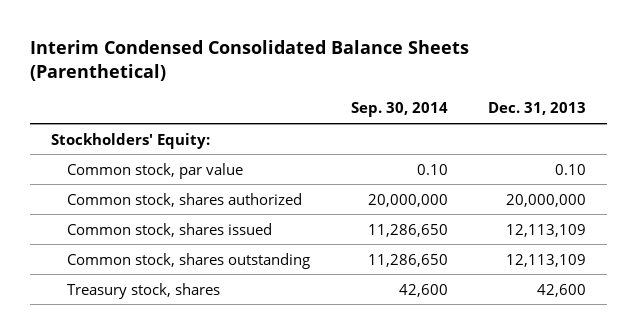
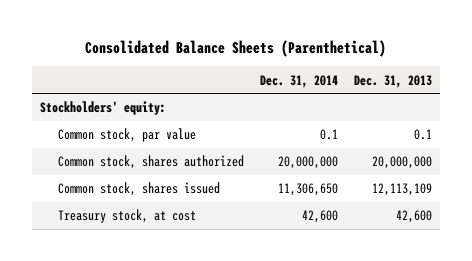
[30,39,470,81] Interim Condensed Consolidated Balance Sheets (Parenthetical) -> [85,39,387,57] Consolidated Balance Sheets (Parenthetical)
[350,102,448,118] Sep. 30, 2014 -> none
none -> [260,74,339,88] Dec. 31, 2014
[50,132,210,149] Stockholders' Equity: -> [40,101,167,116] Stockholders' equity:
[555,163,587,175] 0.10 -> [414,129,433,141] 0.1
[67,252,311,269] Common stock, shares outstanding -> none
[67,282,221,299] Treasury stock, shares -> [57,209,196,224] Treasury stock, at cost

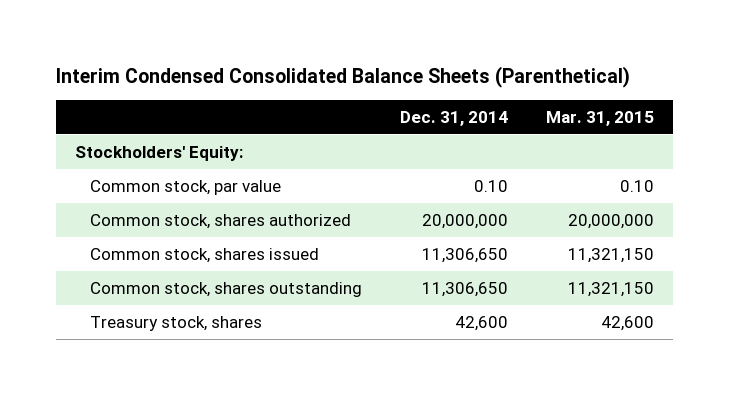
[85,39,387,57] Consolidated Balance Sheets (Parenthetical) -> [56,65,631,88] Interim Condensed Consolidated Balance Sheets (Parenthetical)
[354,74,433,88] Dec. 31, 2013 -> none
none -> [546,110,655,126] Mar. 31, 2015
[40,101,167,116] Stockholders' equity: -> [75,145,244,161] Stockholders' Equity:
[320,129,339,141] 0.1 -> [474,179,509,192] 0.10
none -> [90,281,363,297] Common stock, shares outstanding
[57,209,196,224] Treasury stock, at cost -> [90,315,263,331] Treasury stock, shares

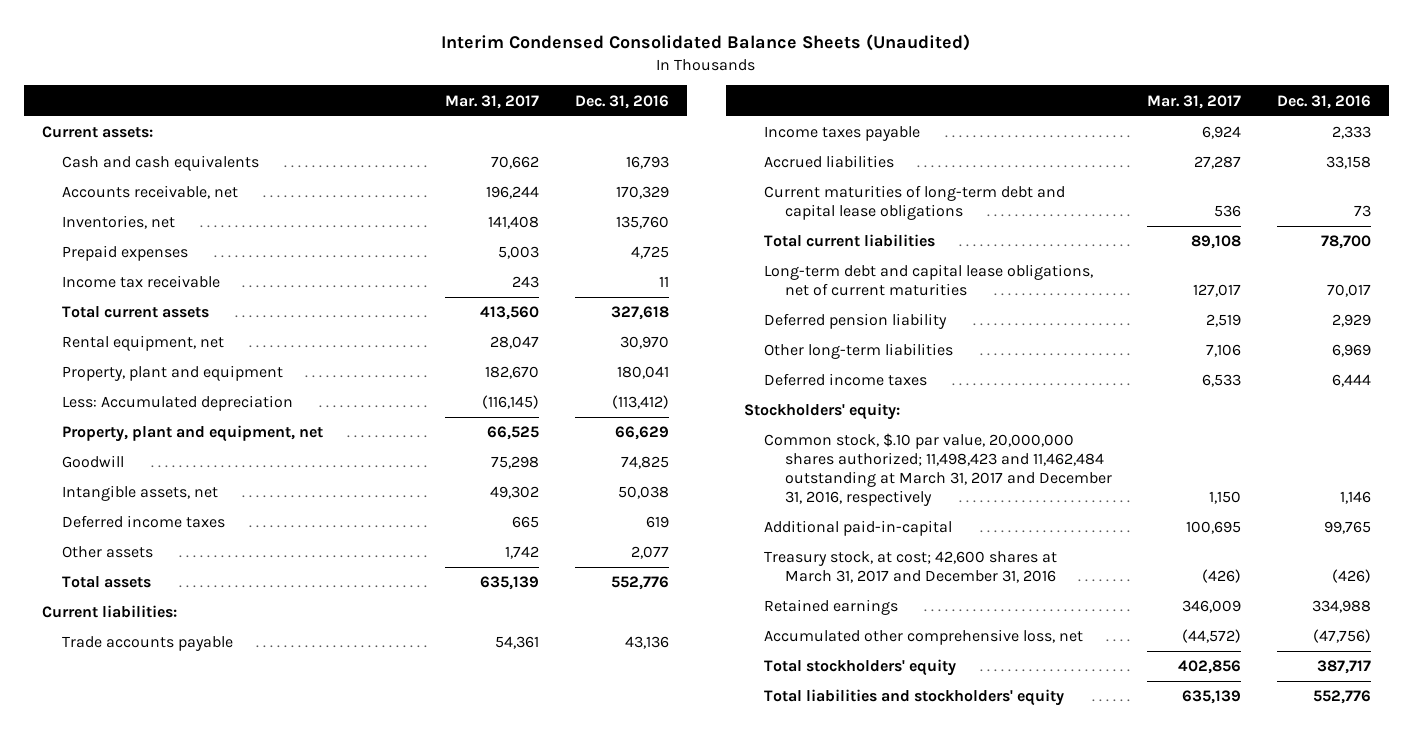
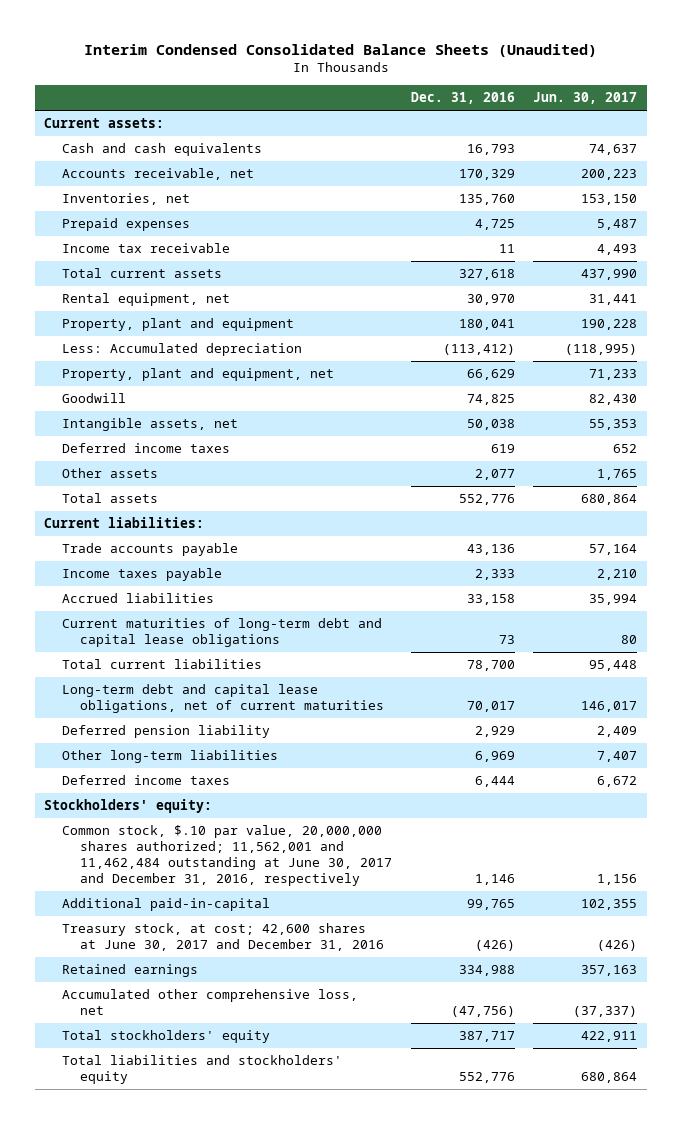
[445,94,540,109] Mar. 31, 2017 -> none
none -> [533,92,638,105] Jun. 30, 2017
[764,433,1112,506] Common stock, $.10 par value, 20,000,000 shares authorized; 11,498,423 and 11,462,484 outstanding at March 31, 2017 and December 31, 2016, respectively -> [61,825,393,886] Common stock, $.10 par value, 20,000,000 shares authorized; 11,562,001 and 11,462,484 outstanding at June 30, 2017 and December 31, 2016, respectively
[764,551,1058,583] Treasury stock, at cost; 42,600 shares at March 31, 2017 and December 31, 2016 -> [61,923,385,952] Treasury stock, at cost; 42,600 shares at June 30, 2017 and December 31, 2016

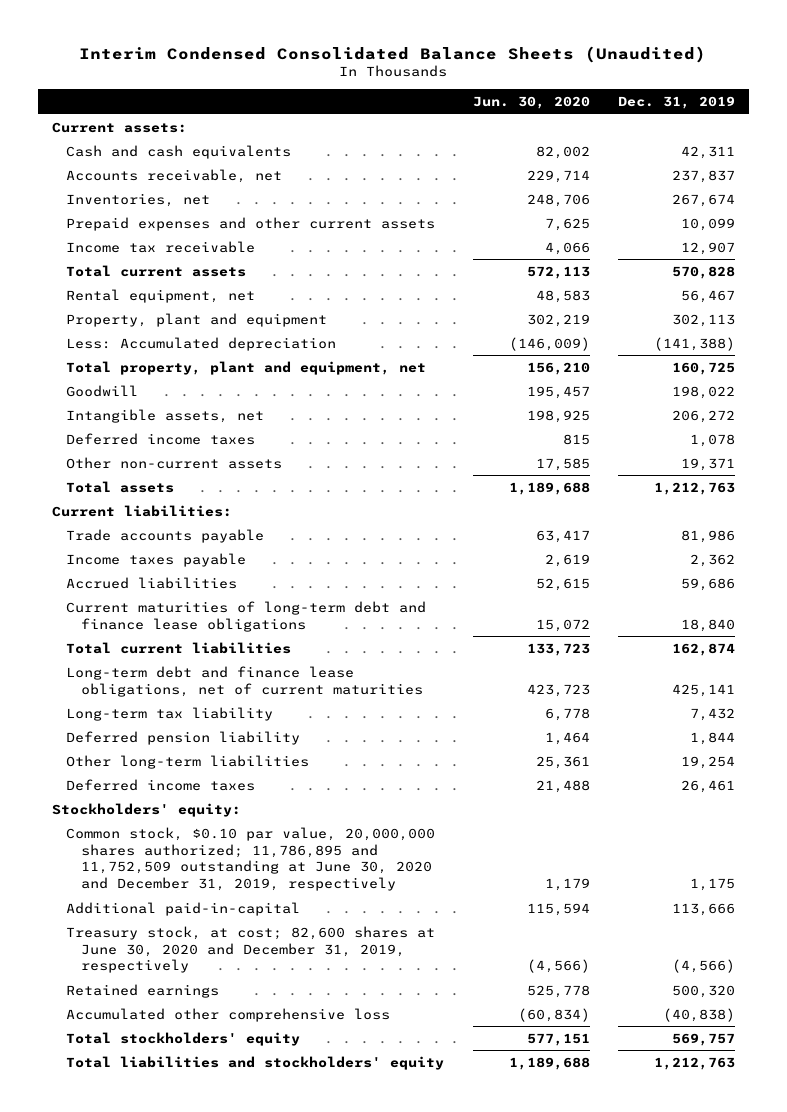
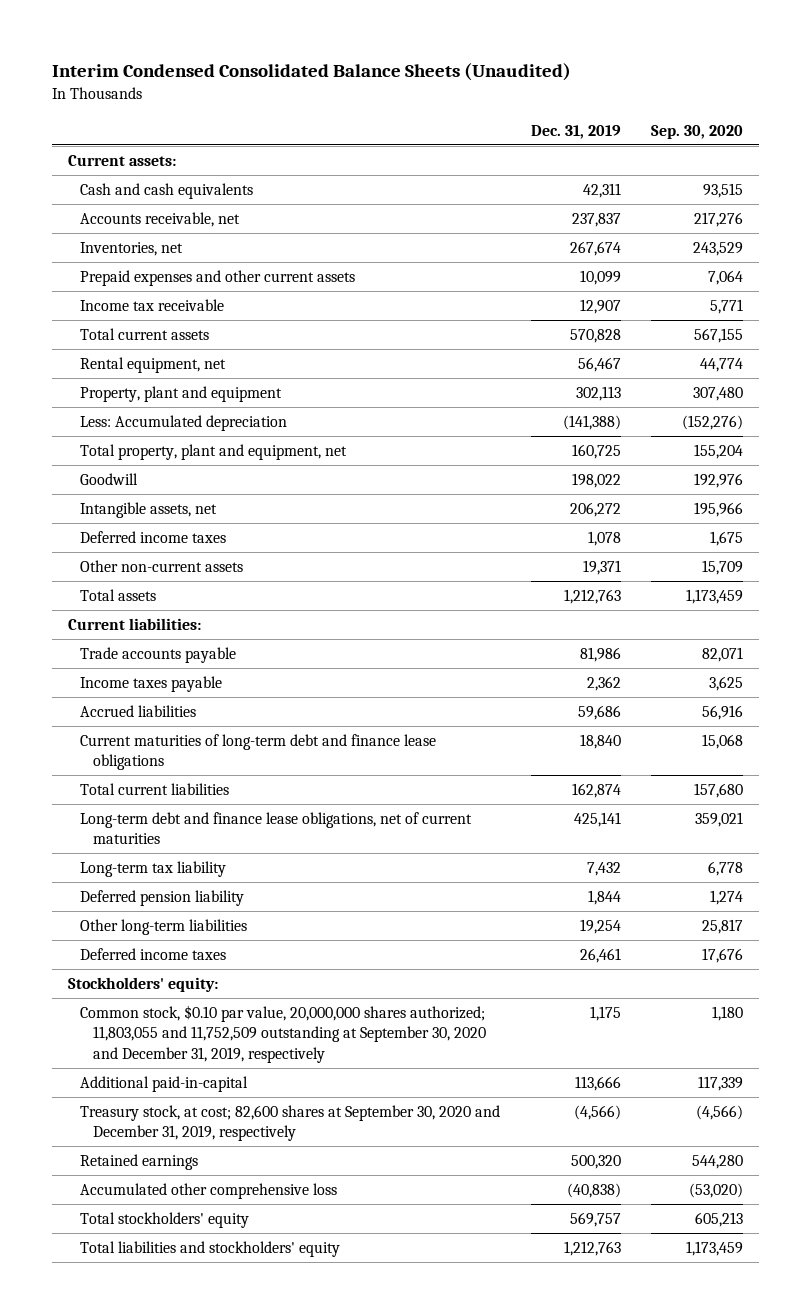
[472,96,590,110] Jun. 30, 2020 -> none
none -> [651,124,744,139] Sep. 30, 2020
[66,826,436,892] Common stock, $0.10 par value, 20,000,000 shares authorized; 11,786,895 and 11,752,509 outstanding at June 30, 2020 and December 31, 2019, respectively -> [80,1004,486,1063] Common stock, $0.10 par value, 20,000,000 shares authorized; 11,803,055 and 11,752,509 outstanding at September 30, 2020 and December 31, 2019, respectively
[66,925,436,974] Treasury stock, at cost; 82,600 shares at June 30, 2020 and December 31, 2019, respectively -> [80,1104,501,1142] Treasury stock, at cost; 82,600 shares at September 30, 2020 and December 31, 2019, respectively

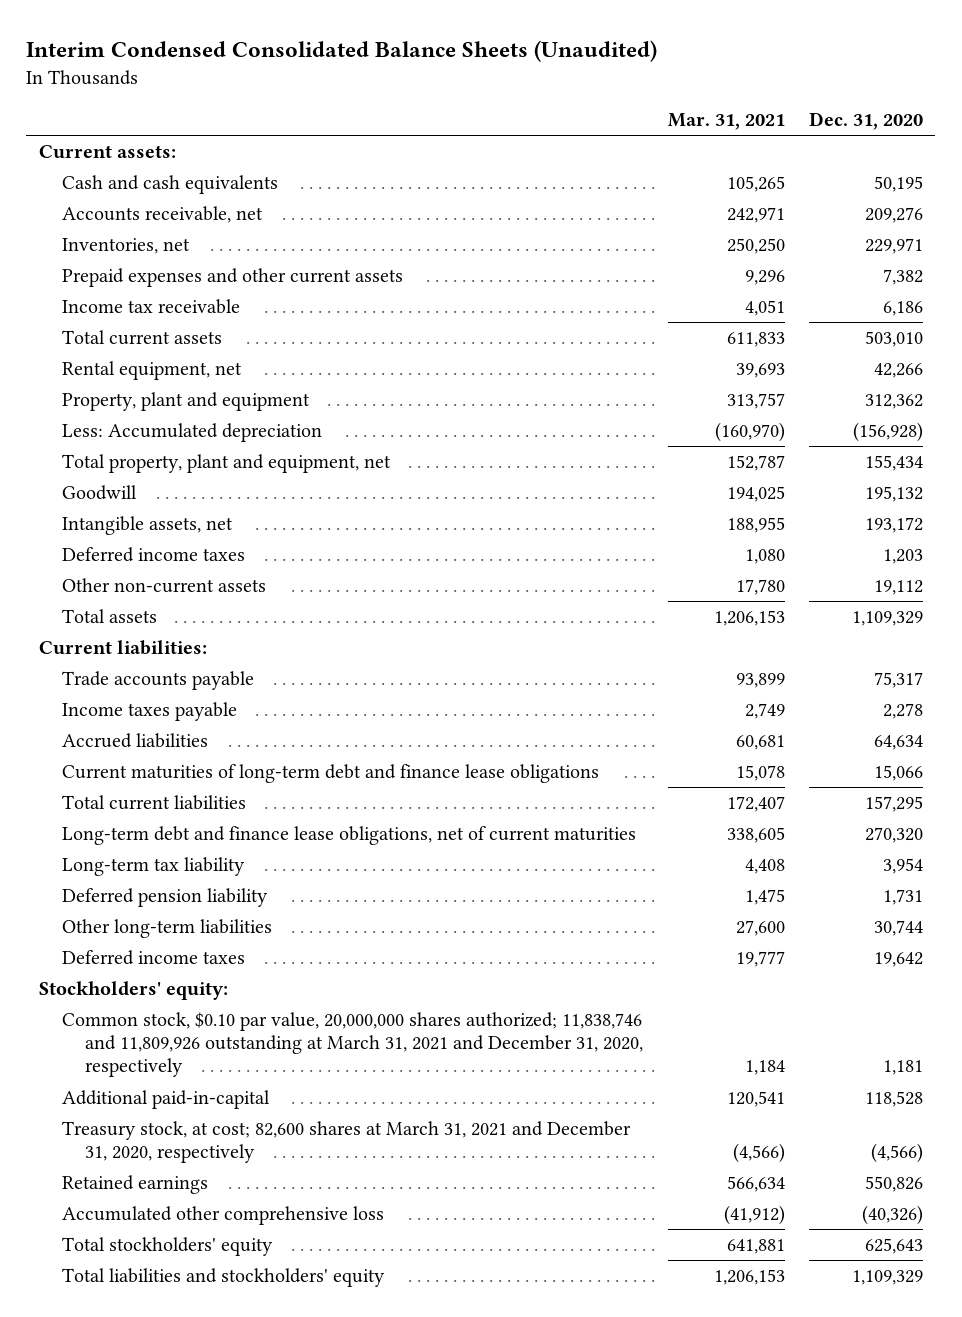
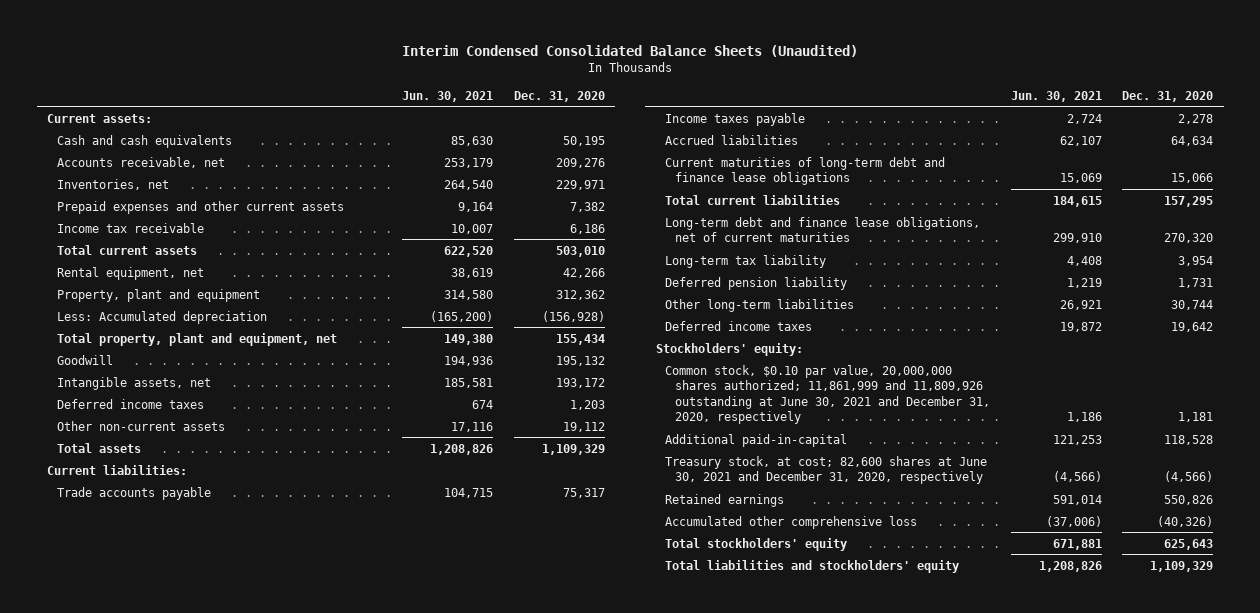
[667,113,785,131] Mar. 31, 2021 -> none
none -> [402,90,494,102] Jun. 30, 2021
[61,1012,644,1078] Common stock, $0.10 par value, 20,000,000 shares authorized; 11,838,746 and 11,809,926 outstanding at March 31, 2021 and December 31, 2020, respectively -> [665,364,991,425] Common stock, $0.10 par value, 20,000,000 shares authorized; 11,861,999 and 11,809,926 outstanding at June 30, 2021 and December 31, 2020, respectively
[61,1121,631,1164] Treasury stock, at cost; 82,600 shares at March 31, 2021 and December 31, 2020, respectively -> [665,455,988,485] Treasury stock, at cost; 82,600 shares at June 30, 2021 and December 31, 2020, respectively

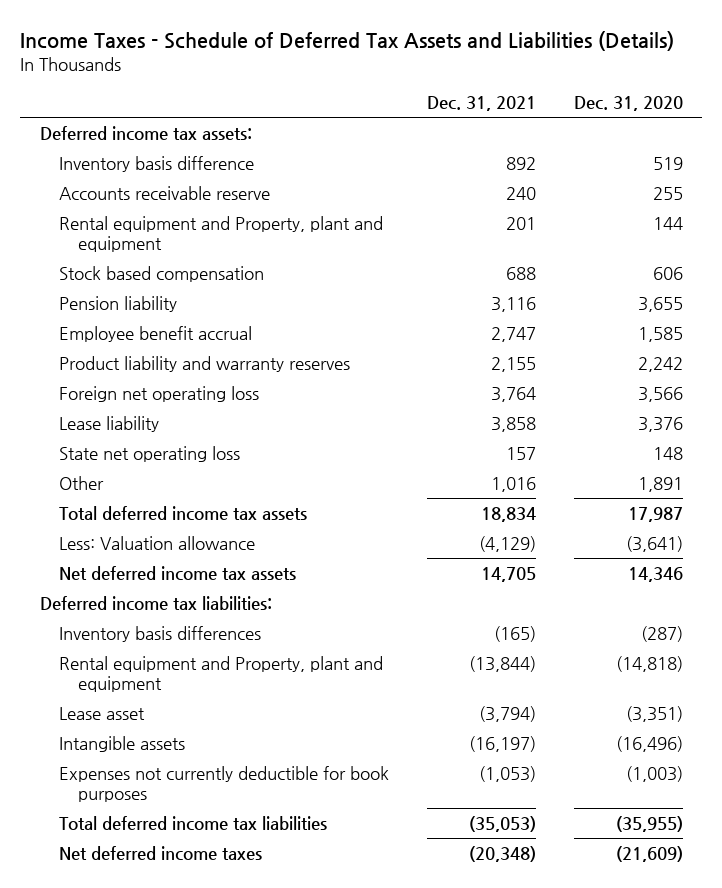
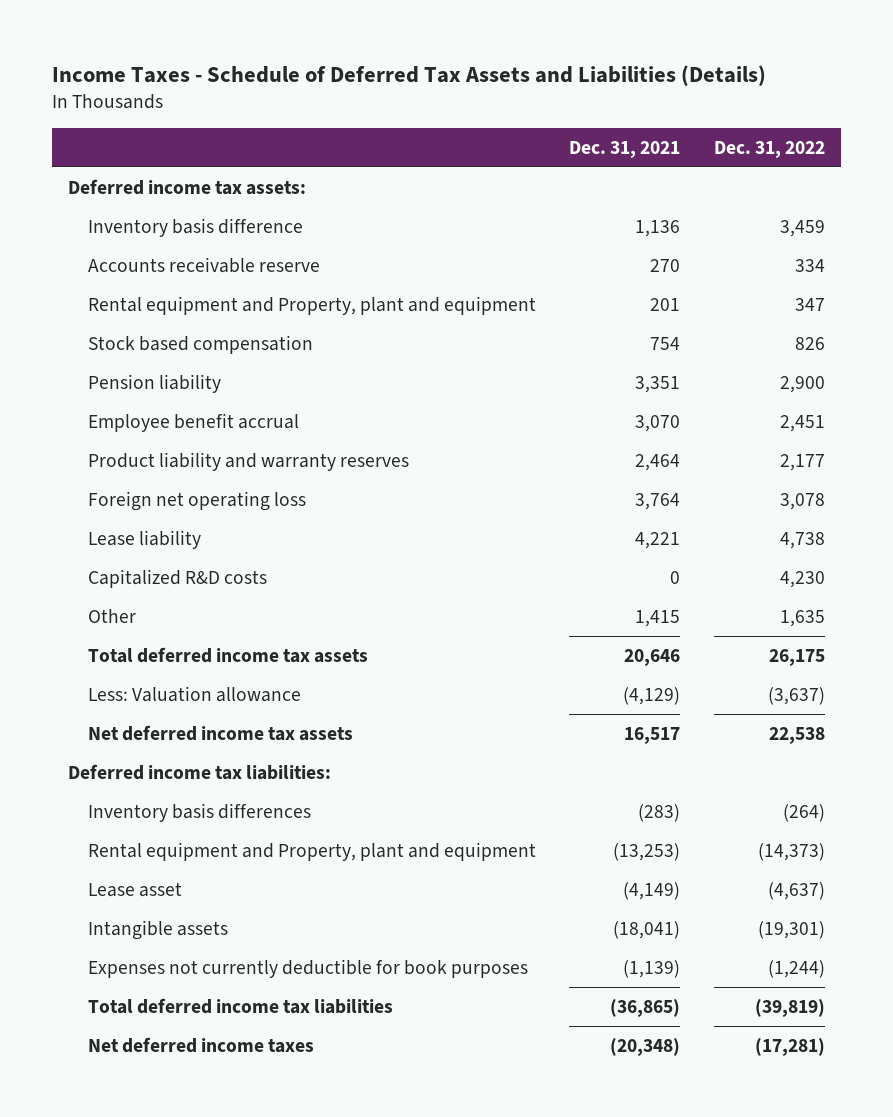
[573,95,683,111] Dec. 31, 2020 -> none
none -> [713,140,825,158] Dec. 31, 2022
[505,157,536,171] 892 -> [635,219,681,237] 1,136
[505,187,536,201] 240 -> [650,258,681,272] 270
[505,267,536,281] 688 -> [650,336,681,350] 754
[490,297,536,313] 3,116 -> [635,375,681,393] 3,351
[490,327,536,343] 2,747 -> [635,414,681,432] 3,070
[490,357,536,373] 2,155 -> [635,453,681,471] 2,464
[58,446,240,463] State net operating loss -> none
[490,417,536,433] 3,858 -> [635,531,681,549] 4,221
none -> [87,568,267,588] Capitalized R&D costs
[490,477,536,493] 1,016 -> [635,609,681,627] 1,415
[480,507,536,523] 18,834 -> [624,648,681,666] 20,646
[480,567,536,583] 14,705 -> [624,726,681,744] 16,517
[493,626,536,643] (165) -> [638,803,681,822] (283)
[468,656,536,673] (13,844) -> [613,842,681,861] (13,253)
[478,706,536,723] (3,794) -> [623,881,681,900] (4,149)
[468,736,536,753] (16,197) -> [613,920,681,939] (18,041)
[478,766,536,783] (1,053) -> [623,959,681,978] (1,139)
[468,816,536,833] (35,053) -> [610,998,681,1017] (36,865)

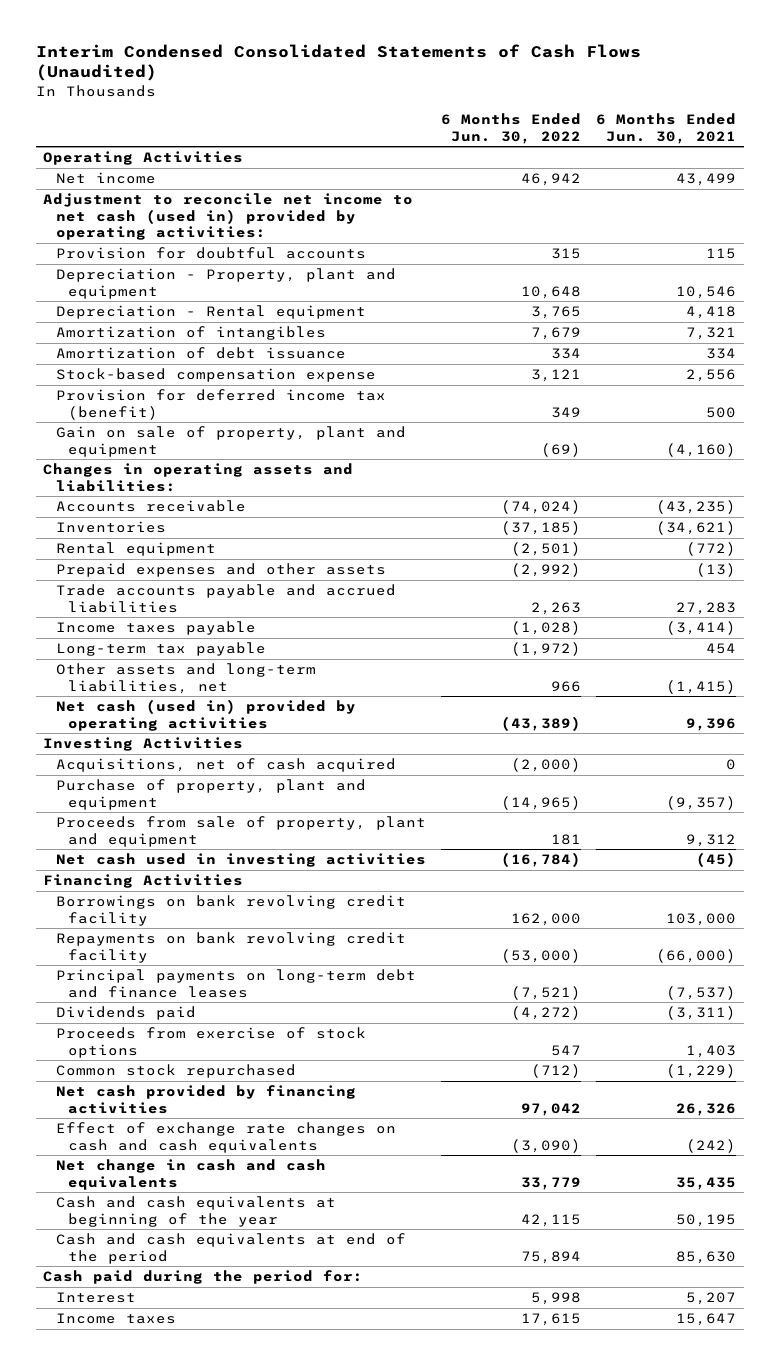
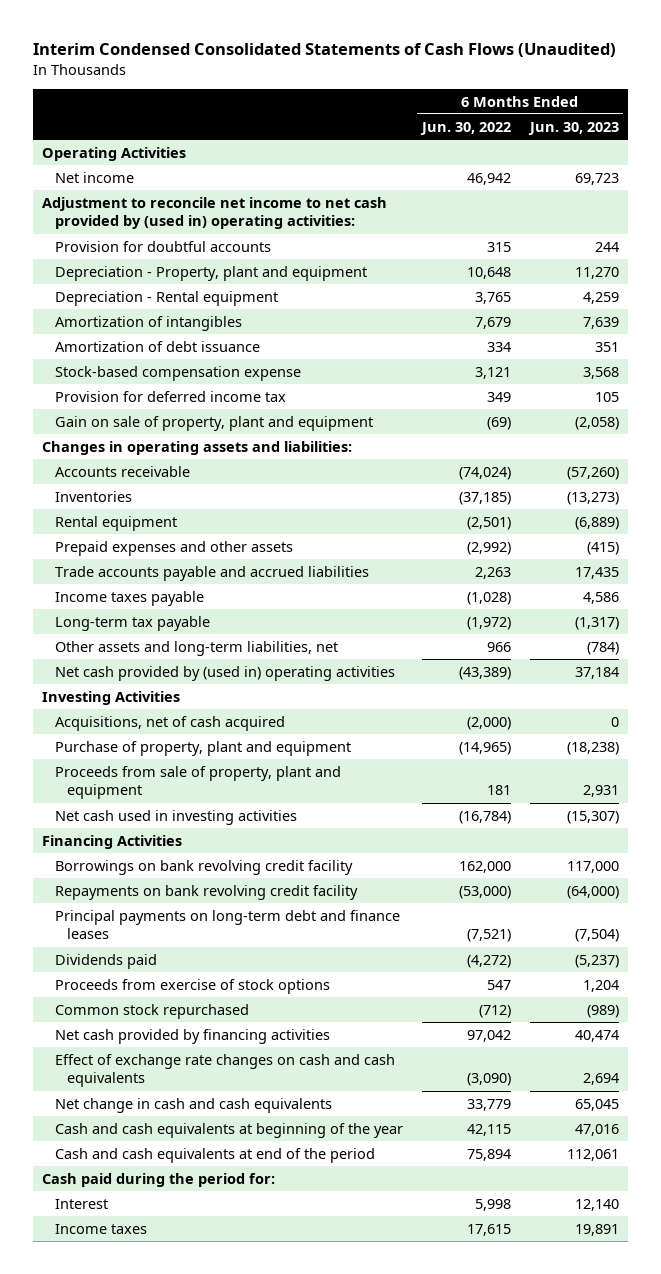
[596,112,737,144] 6 Months Ended Jun. 30, 2021 -> none
none -> [527,121,619,135] Jun. 30, 2023
[43,193,414,241] Adjustment to reconcile net income to net cash (used in) provided by operating activities: -> [42,196,388,230] Adjustment to reconcile net income to net cash provided by (used in) operating activities:
[55,389,386,420] Provision for deferred income tax (benefit) -> [54,390,286,402] Provision for deferred income tax
[55,699,356,731] Net cash (used in) provided by operating activities -> [54,665,395,681] Net cash provided by (used in) operating activities

